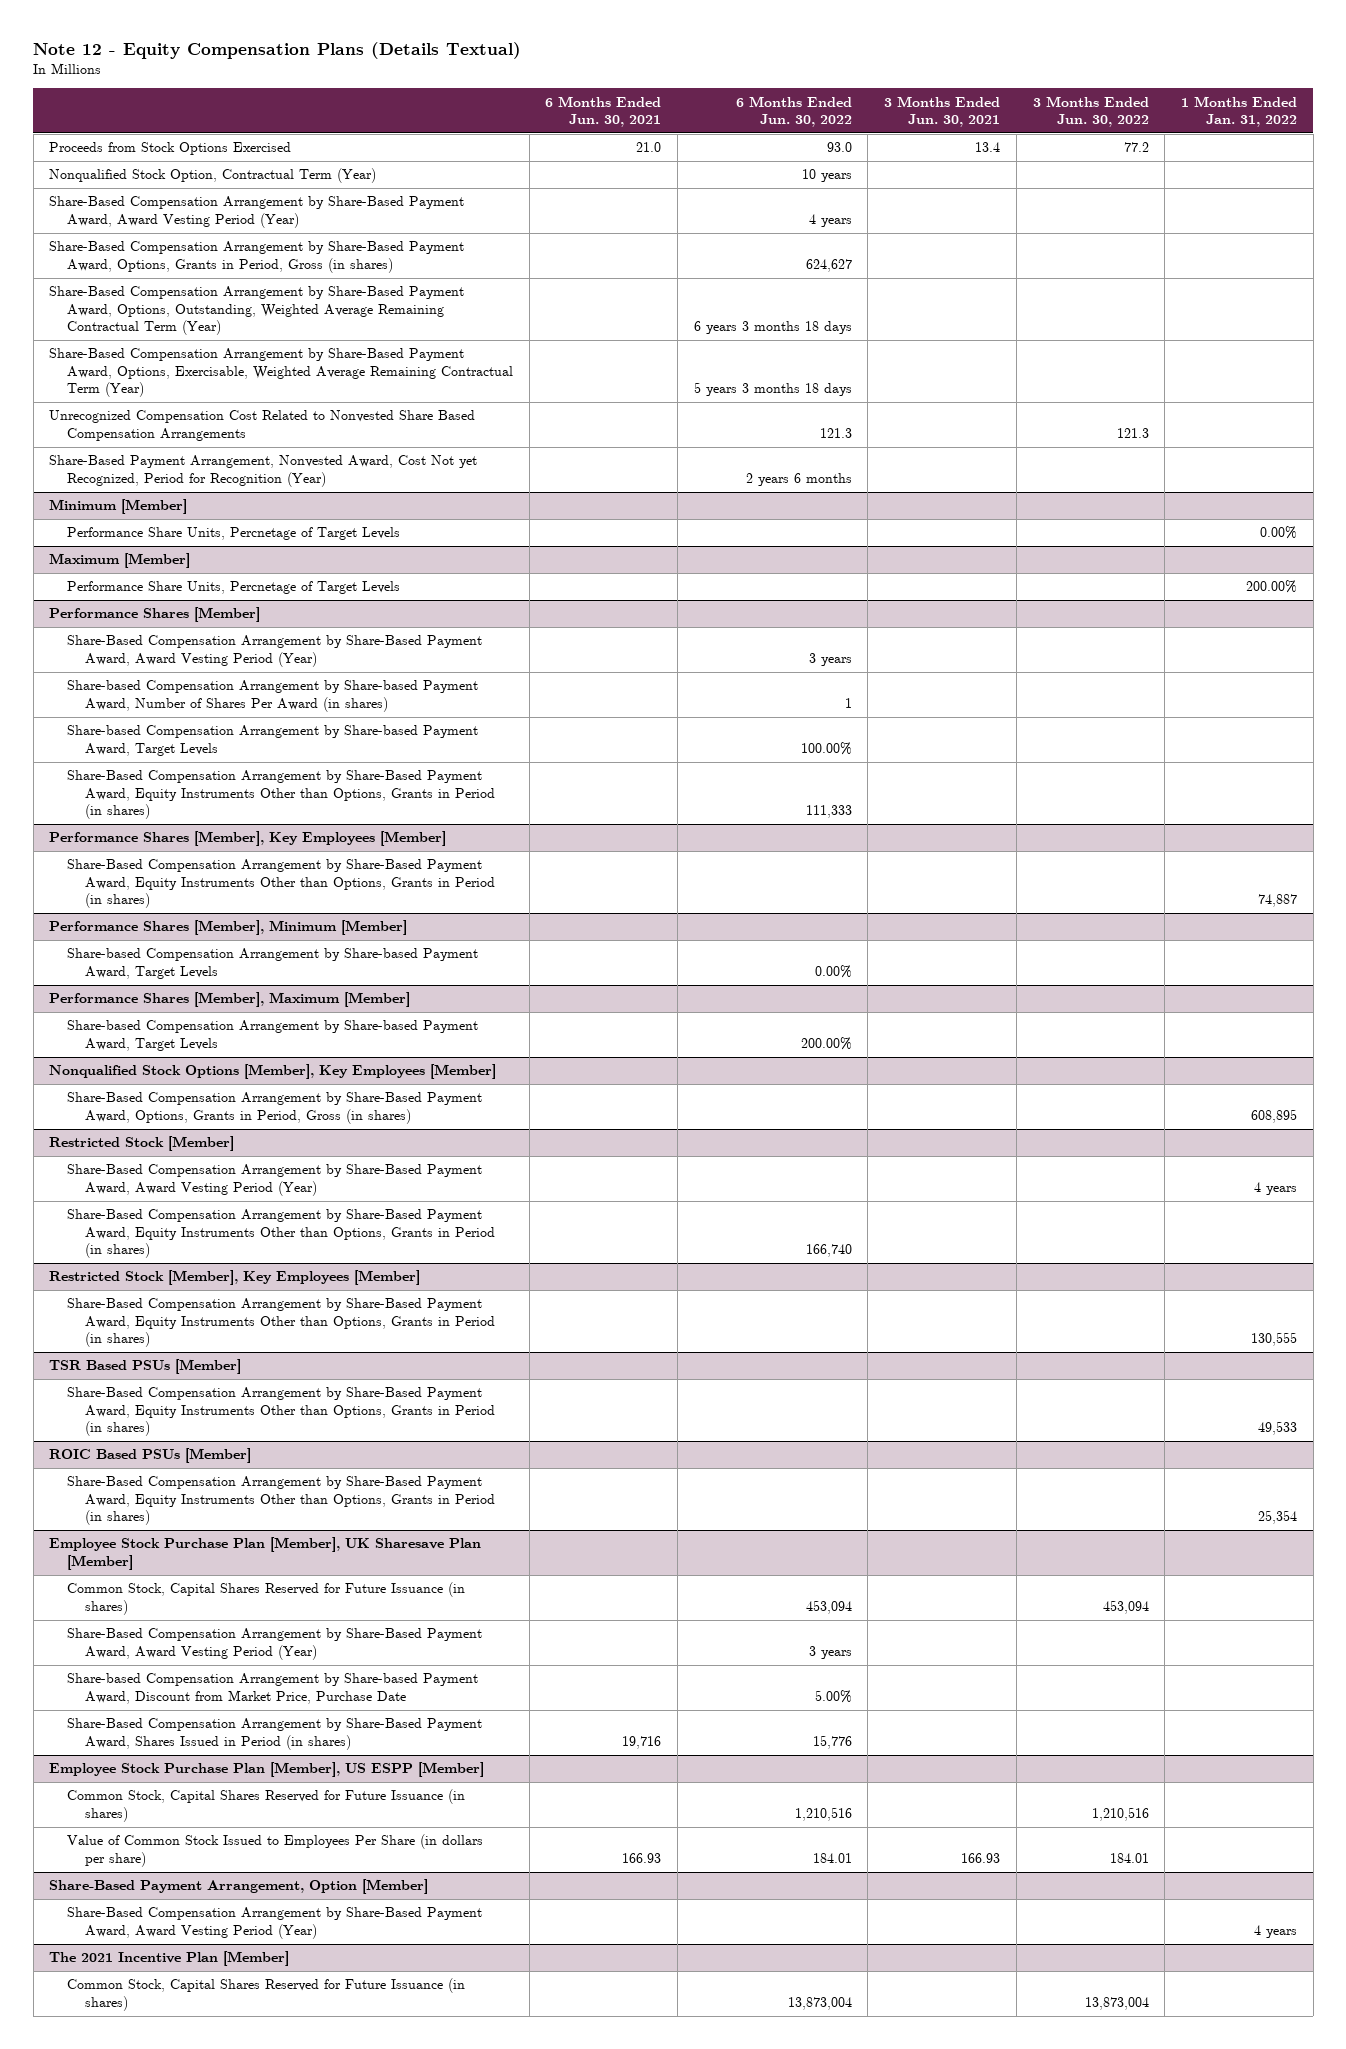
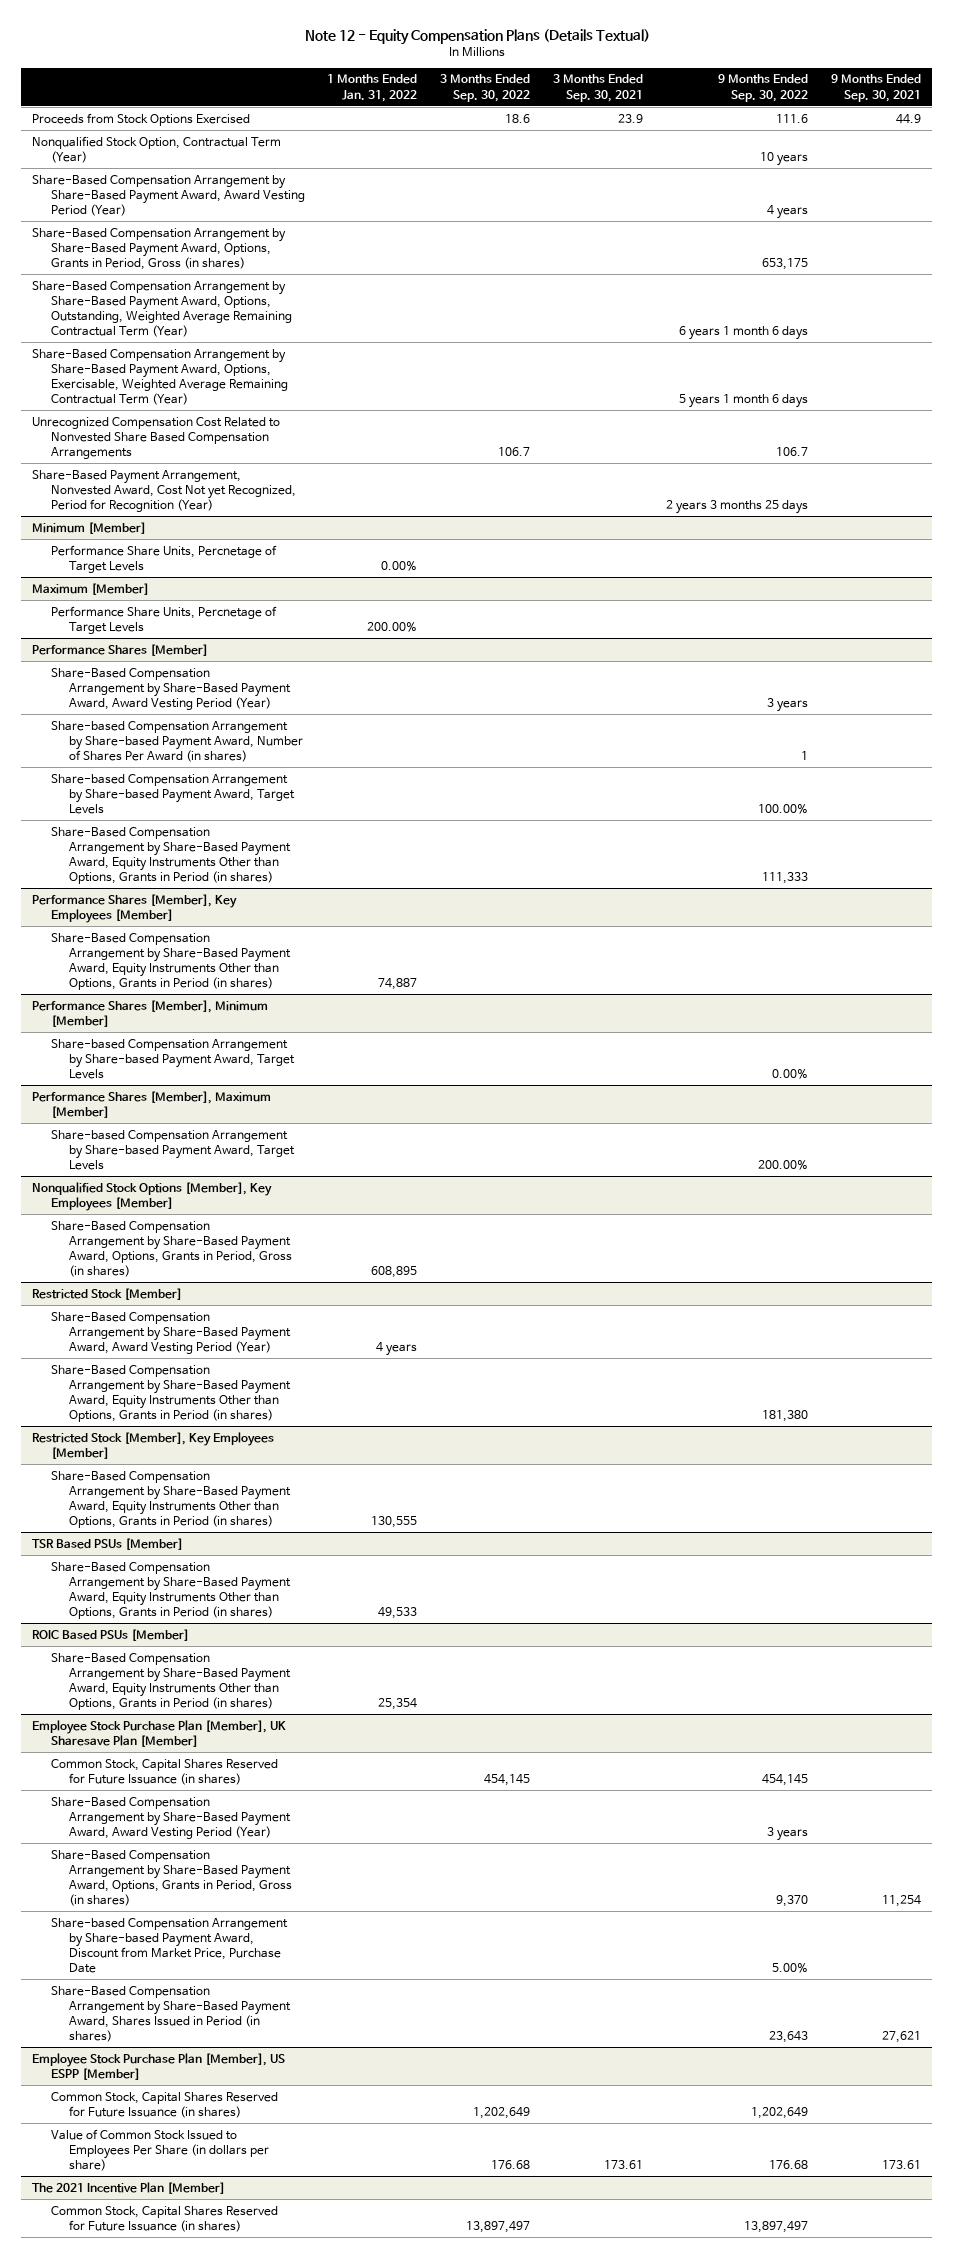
[545,95,662,128] 6 Months Ended Jun. 30, 2021 -> none
[735,95,852,128] 6 Months Ended Jun. 30, 2022 -> none
[884,95,1001,128] 3 Months Ended Jun. 30, 2021 -> none
[1032,95,1149,128] 3 Months Ended Jun. 30, 2022 -> none
none -> [440,74,531,102] 3 Months Ended Sep. 30, 2022
none -> [553,74,644,102] 3 Months Ended Sep. 30, 2021
none -> [717,74,808,102] 9 Months Ended Sep. 30, 2022
none -> [830,74,921,102] 9 Months Ended Sep. 30, 2021
none -> [50,1849,292,1906] Share-Based Compensation Arrangement by Share-Based Payment Award, Options, Grants in Period, Gross (in shares)
[49,1879,429,1895] Share-Based Payment Arrangement, Option [Member] -> none
[67,1907,483,1939] Share-Based Compensation Arrangement by Share-Based Payment Award, Award Vesting Period (Year) -> none

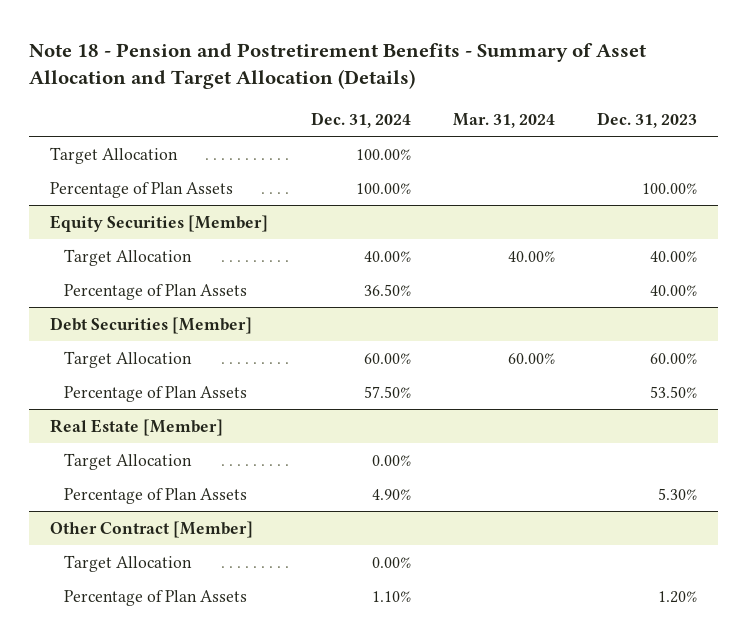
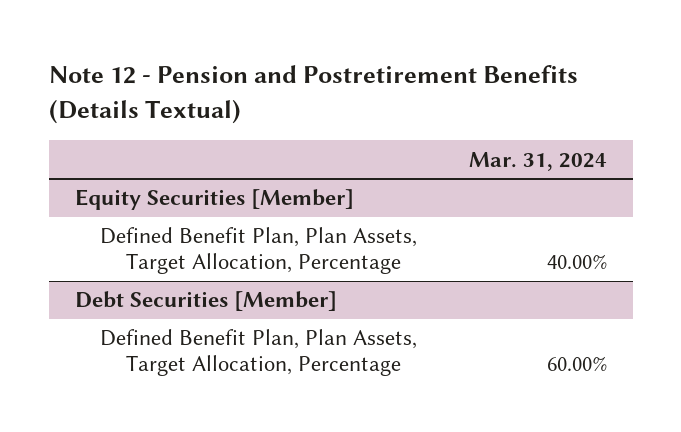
[29,42,647,90] Note 18 - Pension and Postretirement Benefits - Summary of Asset Allocation and Target Allocation (Details) -> [48,65,578,124] Note 12 - Pension and Postretirement Benefits (Details Textual)
[310,111,411,128] Dec. 31, 2024 -> none
[597,111,698,128] Dec. 31, 2023 -> none
[50,146,179,164] Target Allocation -> none
[50,181,234,198] Percentage of Plan Assets -> none
[63,283,247,300] Percentage of Plan Assets -> none
[63,248,192,266] Target Allocation -> [100,227,418,275] Defined Benefit Plan, Plan Assets, Target Allocation, Percentage
[63,385,247,402] Percentage of Plan Assets -> none
[50,418,224,436] Real Estate [Member] -> none
[63,452,192,470] Target Allocation -> none
[63,487,247,504] Percentage of Plan Assets -> none
[50,520,254,538] Other Contract [Member] -> none
[63,554,192,572] Target Allocation -> none
[63,589,247,606] Percentage of Plan Assets -> none
[63,350,192,368] Target Allocation -> [100,329,418,377] Defined Benefit Plan, Plan Assets, Target Allocation, Percentage

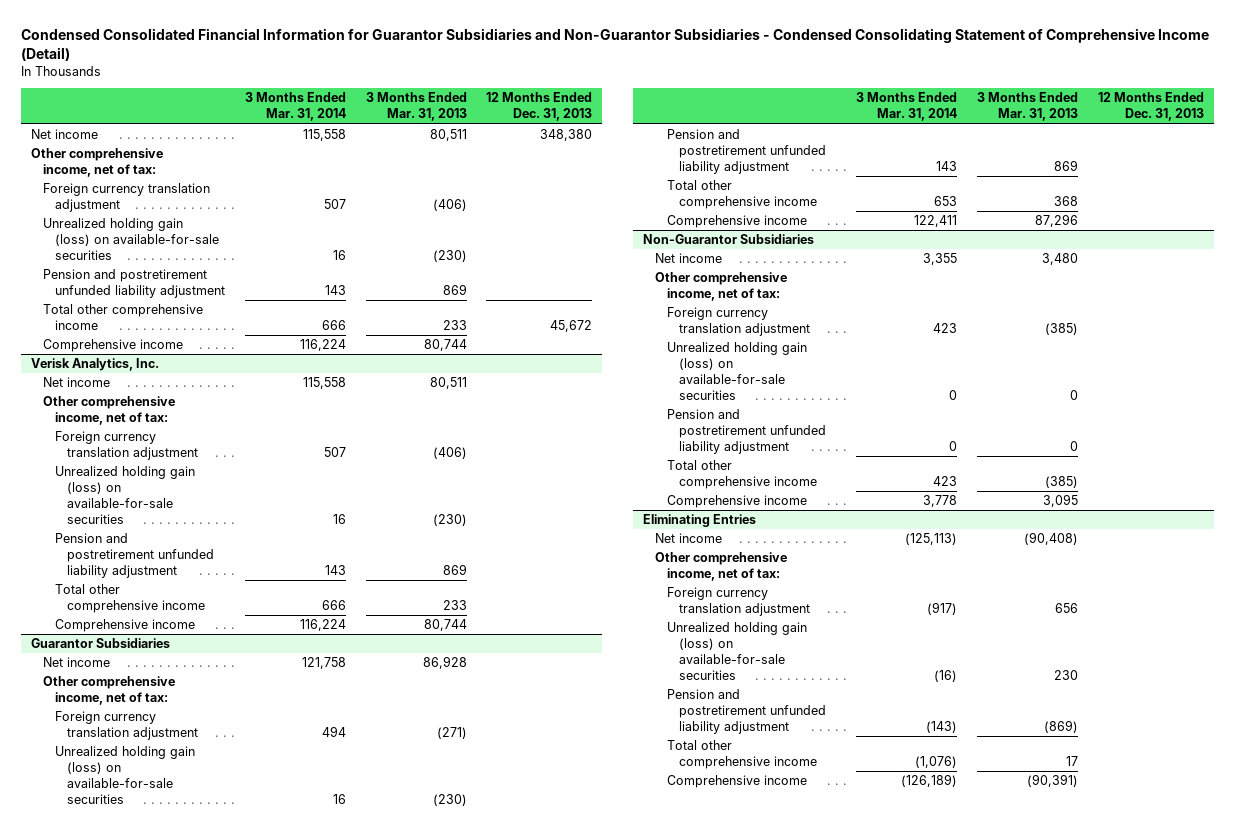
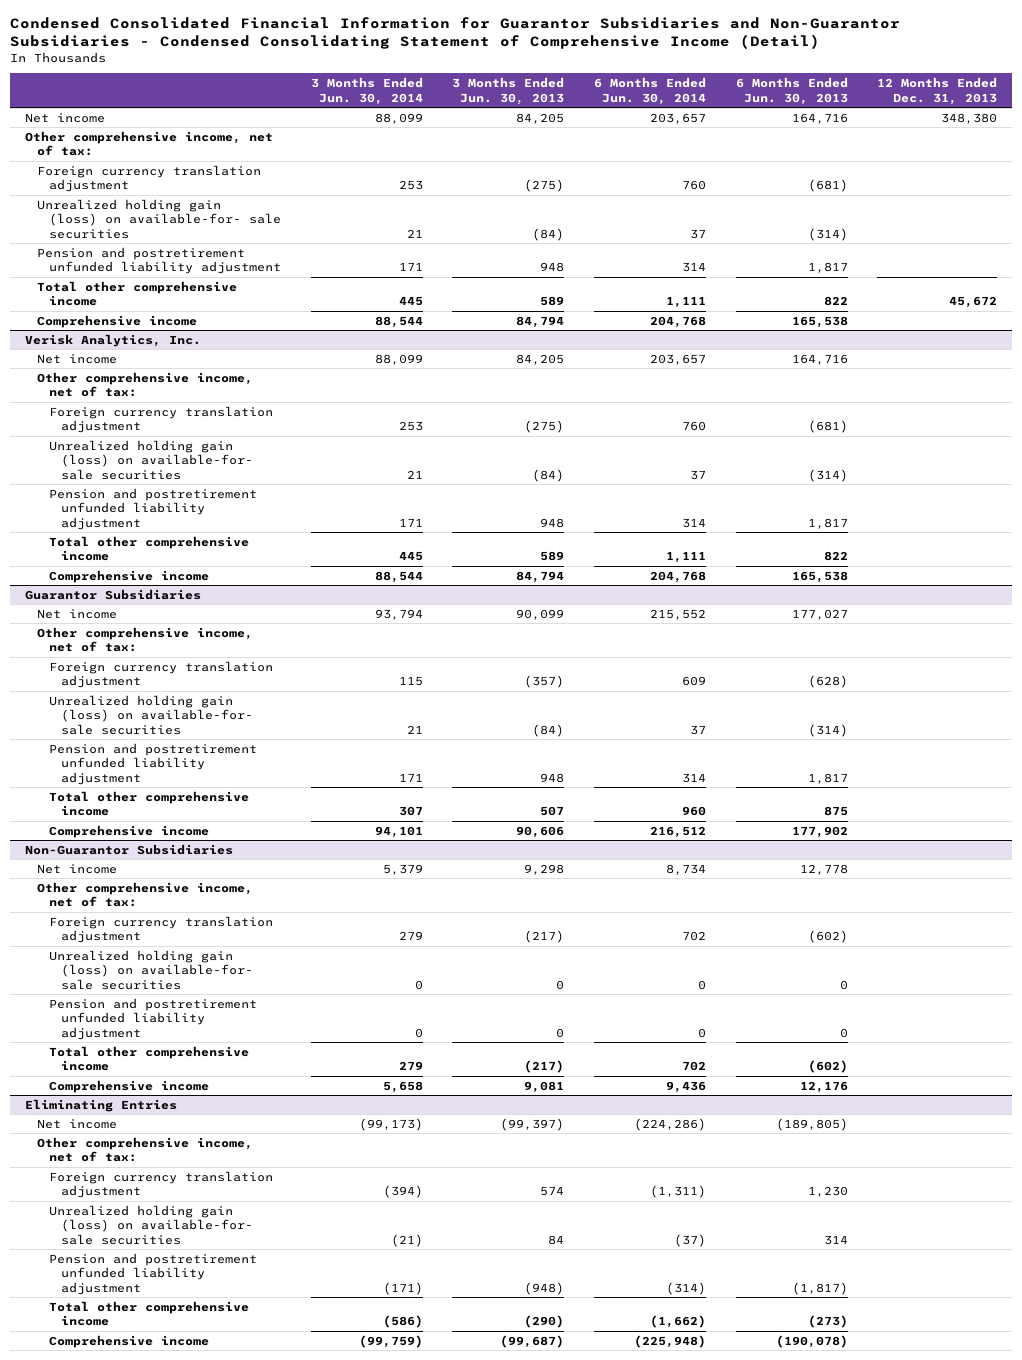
[244,92,346,122] 3 Months Ended Mar. 31, 2014 -> none
[365,92,467,122] 3 Months Ended Mar. 31, 2013 -> none
none -> [310,77,423,105] 3 Months Ended Jun. 30, 2014
none -> [452,77,565,105] 3 Months Ended Jun. 30, 2013
none -> [593,77,706,105] 6 Months Ended Jun. 30, 2014
none -> [735,77,848,105] 6 Months Ended Jun. 30, 2013
[43,218,220,260] Unrealized holding gain (loss) on available-for-sale securities -> [36,198,281,239] Unrealized holding gain (loss) on available-for- sale securities
[55,466,196,524] Unrealized holding gain (loss) on available-for-sale securities -> [48,439,254,480] Unrealized holding gain (loss) on available-for- sale securities
[55,746,196,804] Unrealized holding gain (loss) on available-for-sale securities -> [48,694,254,735] Unrealized holding gain (loss) on available-for- sale securities
[666,342,807,400] Unrealized holding gain (loss) on available-for-sale securities -> [48,949,254,990] Unrealized holding gain (loss) on available-for- sale securities
[666,622,807,680] Unrealized holding gain (loss) on available-for-sale securities -> [48,1204,254,1245] Unrealized holding gain (loss) on available-for- sale securities

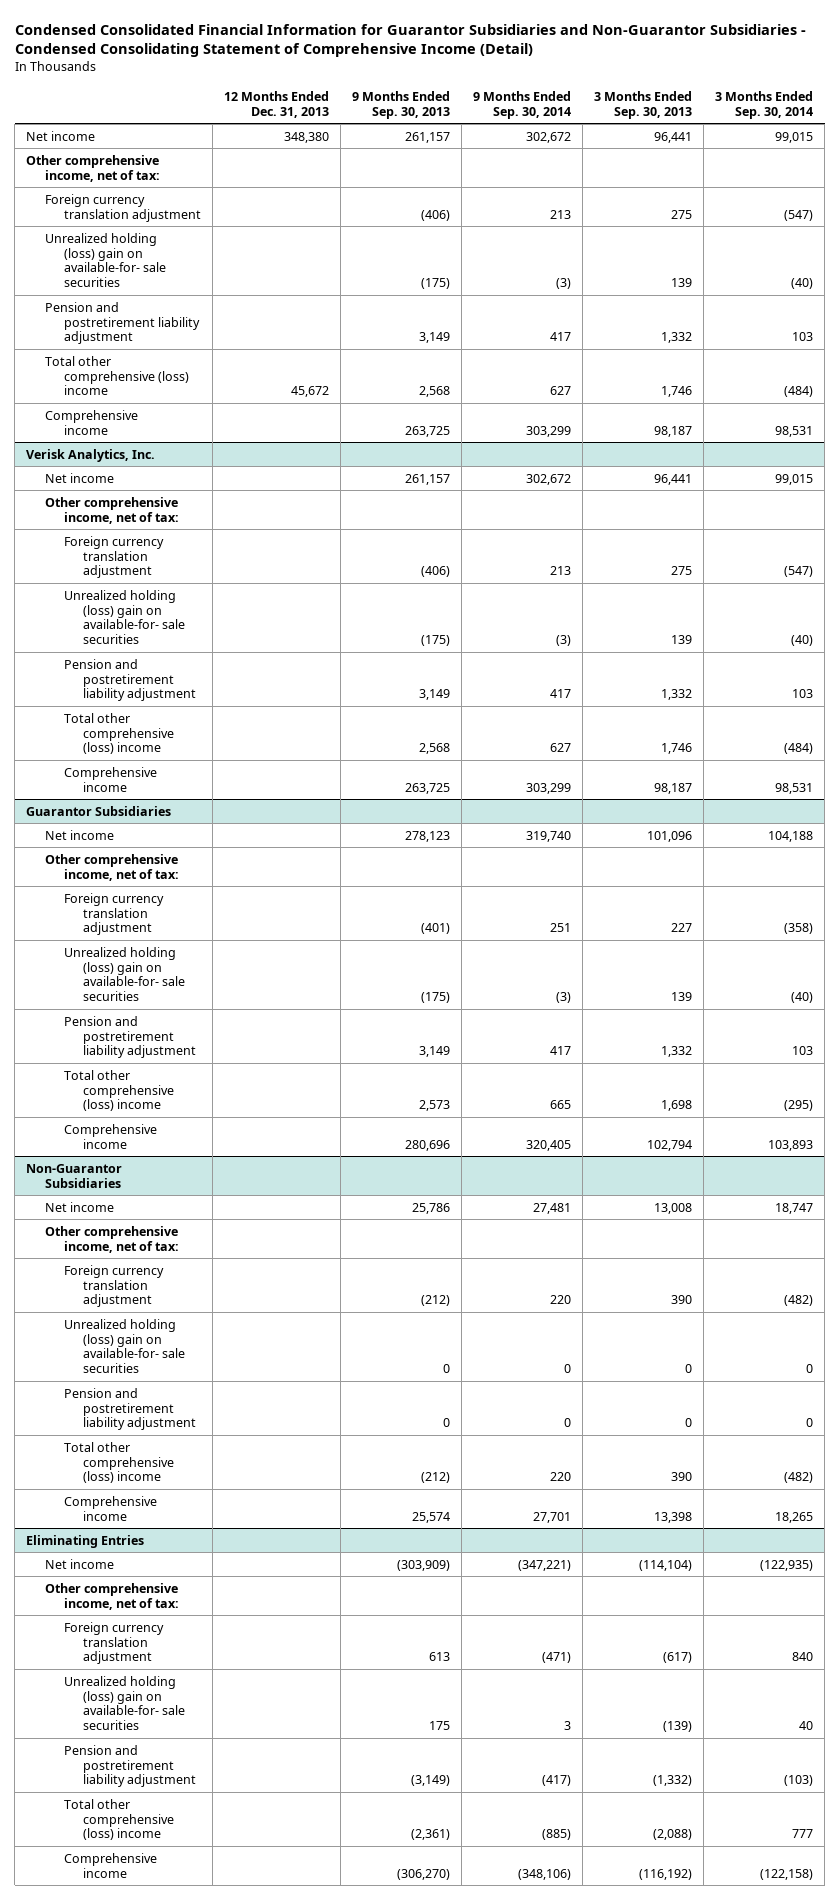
[310,77,423,105] 3 Months Ended Jun. 30, 2014 -> none
[452,77,565,105] 3 Months Ended Jun. 30, 2013 -> none
[593,77,706,105] 6 Months Ended Jun. 30, 2014 -> none
[735,77,848,105] 6 Months Ended Jun. 30, 2013 -> none
none -> [352,90,451,119] 9 Months Ended Sep. 30, 2013
none -> [473,90,572,119] 9 Months Ended Sep. 30, 2014
none -> [594,90,693,119] 3 Months Ended Sep. 30, 2013
none -> [715,90,814,119] 3 Months Ended Sep. 30, 2014
[36,198,281,239] Unrealized holding gain (loss) on available-for- sale securities -> [45,232,166,288] Unrealized holding (loss) gain on available-for- sale securities
[36,246,281,275] Pension and postretirement unfunded liability adjustment -> [45,301,200,345] Pension and postretirement liability adjustment
[36,280,237,307] Total other comprehensive income -> [45,355,189,396] Total other comprehensive (loss) income
[48,439,254,480] Unrealized holding gain (loss) on available-for- sale securities -> [63,589,185,645] Unrealized holding (loss) gain on available-for- sale securities
[48,487,257,530] Pension and postretirement unfunded liability adjustment -> [63,658,196,702] Pension and postretirement liability adjustment
[48,535,249,562] Total other comprehensive income -> [63,712,174,755] Total other comprehensive (loss) income
[48,694,254,735] Unrealized holding gain (loss) on available-for- sale securities -> [63,946,185,1002] Unrealized holding (loss) gain on available-for- sale securities
[48,742,257,785] Pension and postretirement unfunded liability adjustment -> [63,1015,196,1059] Pension and postretirement liability adjustment
[48,790,249,817] Total other comprehensive income -> [63,1069,174,1112] Total other comprehensive (loss) income
[48,949,254,990] Unrealized holding gain (loss) on available-for- sale securities -> [63,1318,185,1374] Unrealized holding (loss) gain on available-for- sale securities
[48,997,257,1040] Pension and postretirement unfunded liability adjustment -> [63,1387,196,1431] Pension and postretirement liability adjustment
[48,1045,249,1072] Total other comprehensive income -> [63,1441,174,1484] Total other comprehensive (loss) income
[48,1204,254,1245] Unrealized holding gain (loss) on available-for- sale securities -> [63,1675,185,1731] Unrealized holding (loss) gain on available-for- sale securities
[48,1252,257,1295] Pension and postretirement unfunded liability adjustment -> [63,1744,196,1788] Pension and postretirement liability adjustment
[48,1300,249,1327] Total other comprehensive income -> [63,1798,174,1841] Total other comprehensive (loss) income

